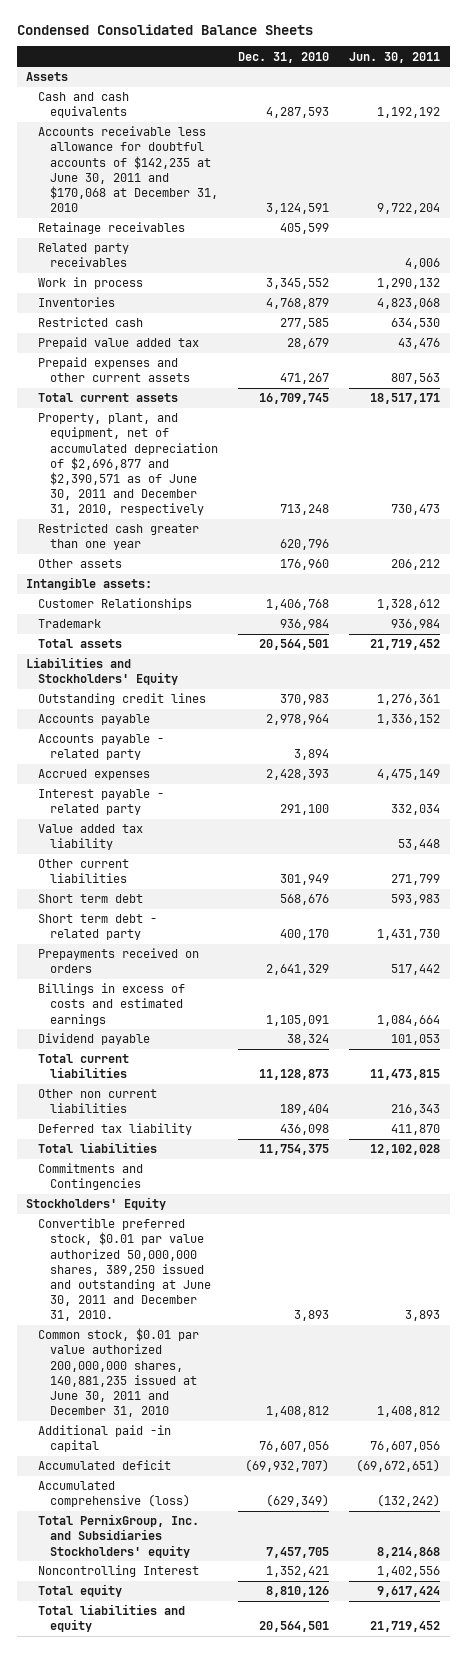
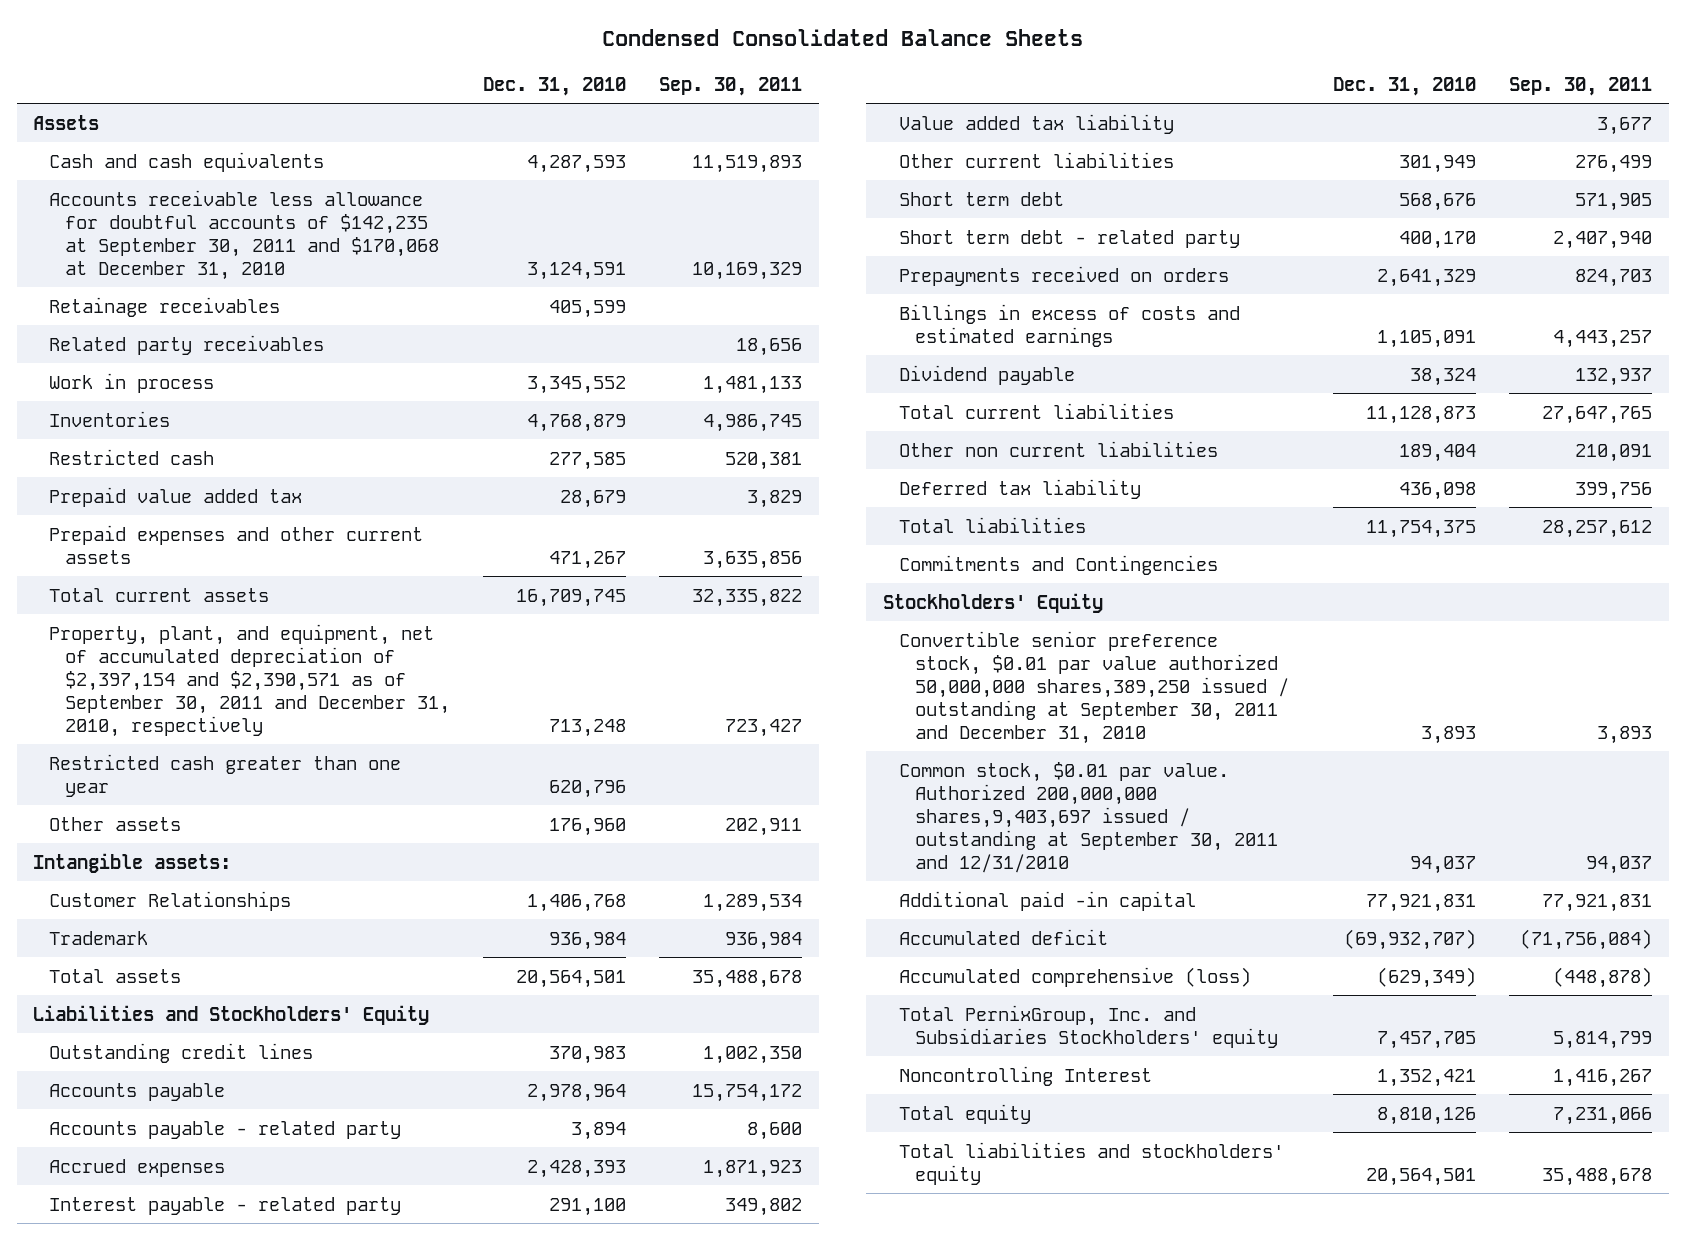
[348,51,440,63] Jun. 30, 2011 -> none
none -> [659,77,803,97] Sep. 30, 2011
[38,126,219,212] Accounts receivable less allowance for doubtful accounts of $142,235 at June 30, 2011 and $170,068 at December 31, 2010 -> [49,189,440,280] Accounts receivable less allowance for doubtful accounts of $142,235 at September 30, 2011 and $170,068 at December 31, 2010
[38,413,219,516] Property, plant, and equipment, net of accumulated depreciation of $2,696,877 and $2,390,571 as of June 30, 2011 and December 31, 2010, respectively -> [49,623,451,738] Property, plant, and equipment, net of accumulated depreciation of $2,397,154 and $2,390,571 as of September 30, 2011 and December 31, 2010, respectively
[38,1218,212,1322] Convertible preferred stock, $0.01 par value authorized 50,000,000 shares, 389,250 issued and outstanding at June 30, 2011 and December 31, 2010. -> [899,630,1290,745] Convertible senior preference stock, $0.01 par value authorized 50,000,000 shares,389,250 issued / outstanding at September 30, 2011 and December 31, 2010
[38,1328,200,1417] Common stock, $0.01 par value authorized 200,000,000 shares, 140,881,235 issued at June 30, 2011 and December 31, 2010 -> [899,761,1279,874] Common stock, $0.01 par value. Authorized 200,000,000 shares,9,403,697 issued / outstanding at September 30, 2011 and 12/31/2010
[266,1405,330,1417] 1,408,812 -> [1410,856,1477,875] 94,037
[259,1441,330,1453] 76,607,056 -> [1366,893,1477,912] 77,921,831
[38,1604,186,1633] Total liabilities and equity -> [899,1141,1285,1185] Total liabilities and stockholders' equity

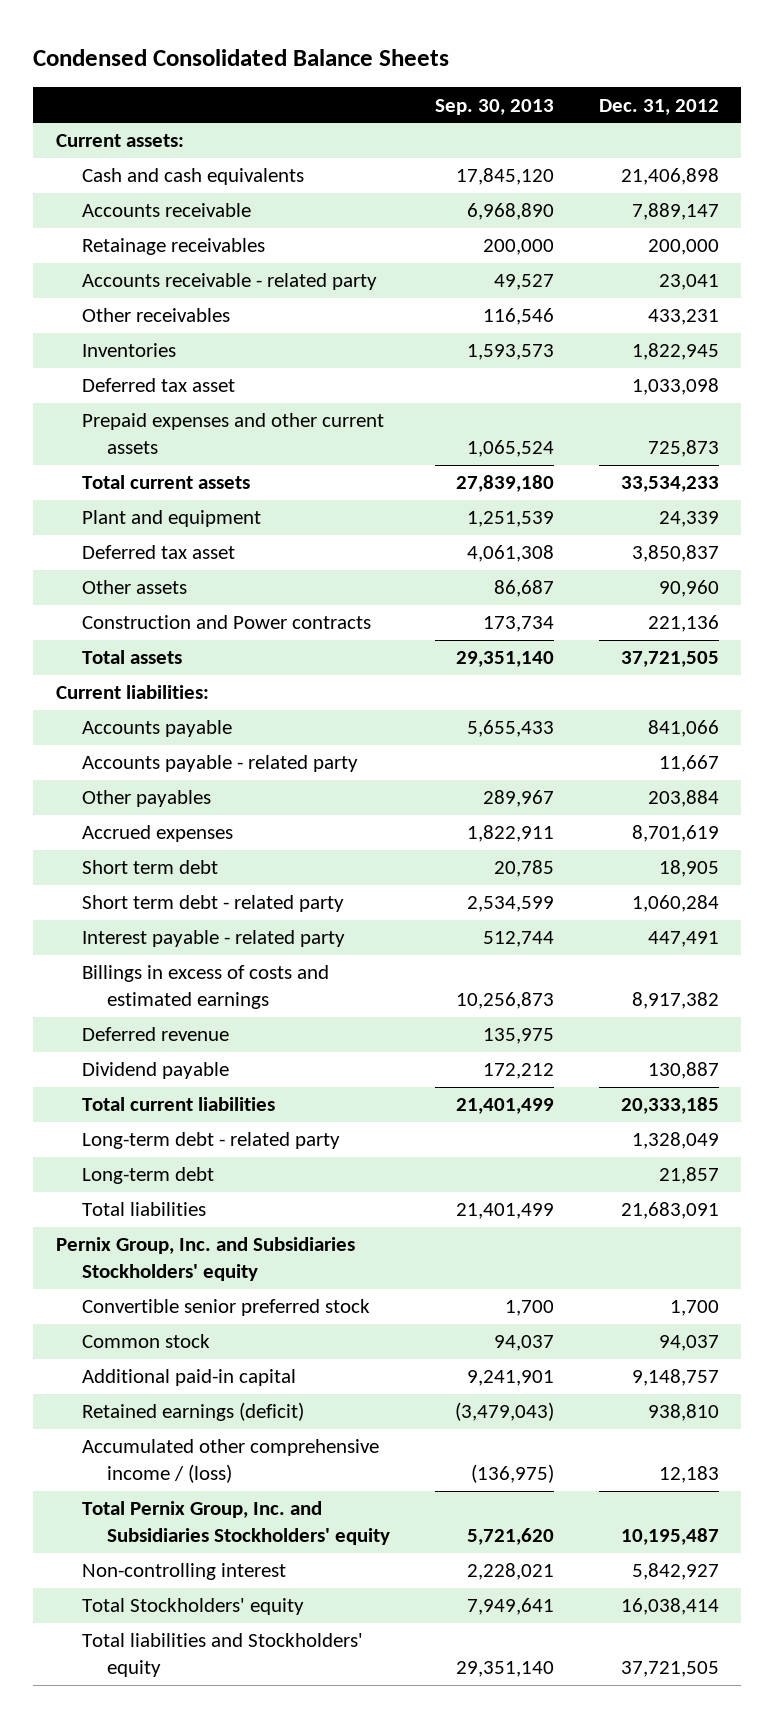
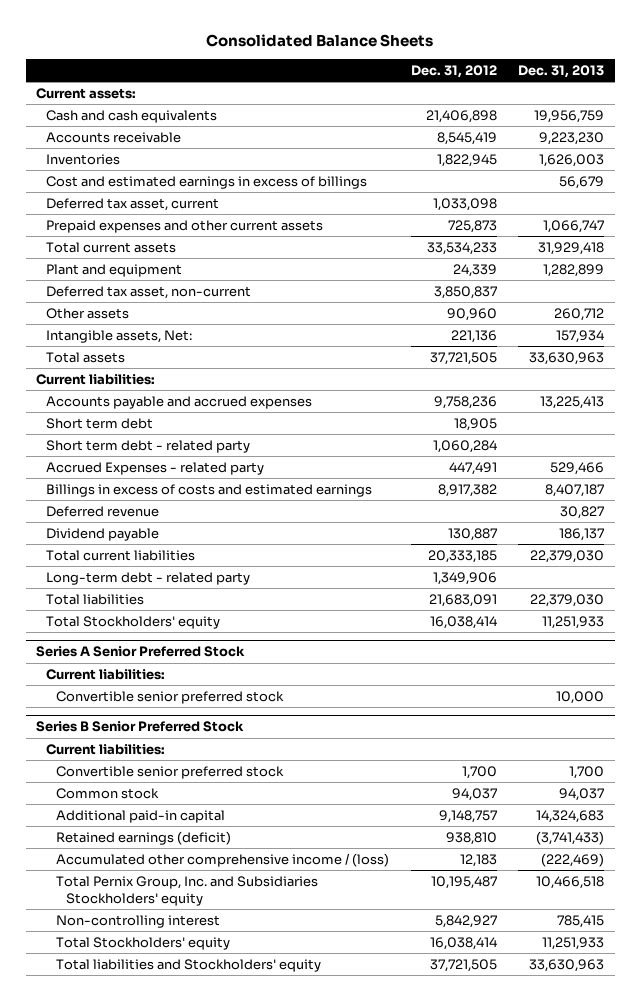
[33,49,450,67] Condensed Consolidated Balance Sheets -> [206,33,434,47] Consolidated Balance Sheets
[435,98,555,115] Sep. 30, 2013 -> none
none -> [517,64,604,78] Dec. 31, 2013
[81,238,265,256] Retainage receivables -> none
[81,273,377,291] Accounts receivable - related party -> none
[81,308,230,323] Other receivables -> none
[631,203,719,221] 7,889,147 -> [436,131,497,145] 8,545,419
none -> [46,175,368,189] Cost and estimated earnings in excess of billings
[81,378,235,393] Deferred tax asset -> [46,197,220,211] Deferred tax asset, current
[81,545,235,560] Deferred tax asset -> [46,285,252,299] Deferred tax asset, non-current
[81,615,371,630] Construction and Power contracts -> [46,329,193,343] Intangible assets, Net:
[81,720,232,738] Accounts payable -> none
[81,755,358,773] Accounts payable - related party -> none
[81,790,211,808] Other payables -> none
[81,825,233,843] Accrued expenses -> none
none -> [46,395,313,409] Accounts payable and accrued expenses
[81,930,345,948] Interest payable - related party -> [46,461,265,475] Accrued Expenses - related party
[81,1167,214,1185] Long-term debt -> none
[631,1132,719,1150] 1,328,049 -> [432,571,497,585] 1,349,906
[55,1237,355,1282] Pernix Group, Inc. and Subsidiaries Stockholders' equity -> none
none -> [46,615,221,629] Total Stockholders' equity
none -> [36,646,246,658] Series A Senior Preferred Stock
none -> [46,668,166,680] Current liabilities:
none -> [56,690,285,704] Convertible senior preferred stock
none -> [36,721,245,733] Series B Senior Preferred Stock
none -> [46,743,166,755] Current liabilities:

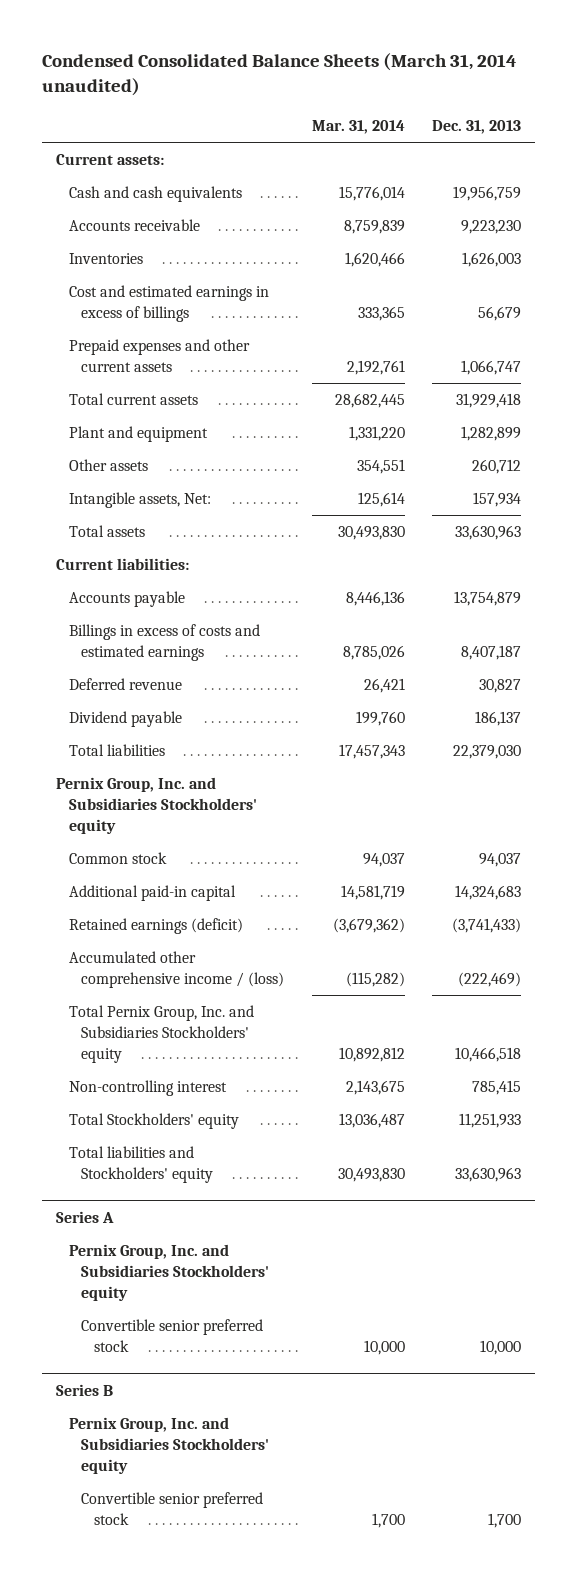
[206,33,434,47] Consolidated Balance Sheets -> [42,53,518,97] Condensed Consolidated Balance Sheets (March 31, 2014 unaudited)
[410,64,497,78] Dec. 31, 2012 -> none
none -> [311,119,405,134] Mar. 31, 2014
[46,197,220,211] Deferred tax asset, current -> none
[46,285,252,299] Deferred tax asset, non-current -> none
[46,395,313,409] Accounts payable and accrued expenses -> none
[46,417,154,429] Short term debt -> none
[46,439,251,453] Short term debt - related party -> none
[46,461,265,475] Accrued Expenses - related party -> none
none -> [68,591,185,608] Accounts payable
[46,549,196,561] Total current liabilities -> none
[46,571,251,585] Long-term debt - related party -> none
[46,615,221,629] Total Stockholders' equity -> none
[36,646,246,658] Series A Senior Preferred Stock -> none
[46,668,166,680] Current liabilities: -> none
[56,690,285,704] Convertible senior preferred stock -> none
[36,721,245,733] Series B Senior Preferred Stock -> none
[46,743,166,755] Current liabilities: -> none
[56,765,285,779] Convertible senior preferred stock -> none
none -> [55,777,257,835] Pernix Group, Inc. and Subsidiaries Stockholders' equity
none -> [55,1210,114,1223] Series A
none -> [68,1244,270,1302] Pernix Group, Inc. and Subsidiaries Stockholders' equity
none -> [81,1319,264,1353] Convertible senior preferred stock
none -> [55,1383,113,1396] Series B
none -> [68,1417,270,1475] Pernix Group, Inc. and Subsidiaries Stockholders' equity
none -> [81,1492,264,1526] Convertible senior preferred stock

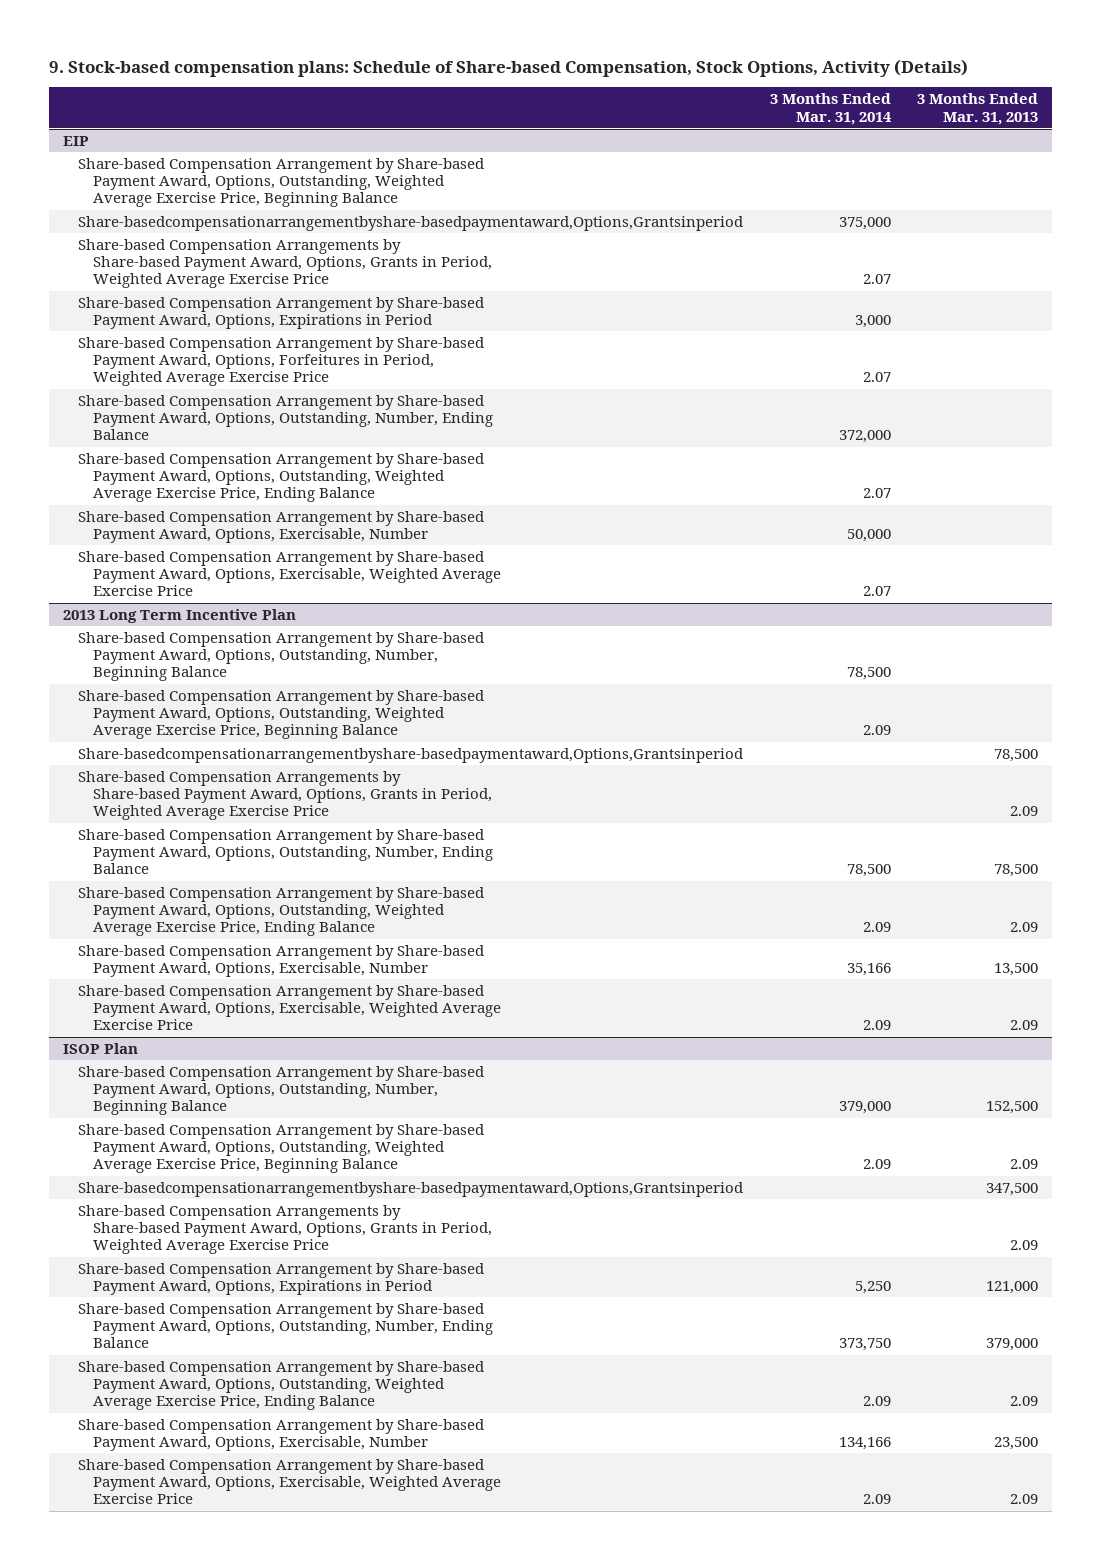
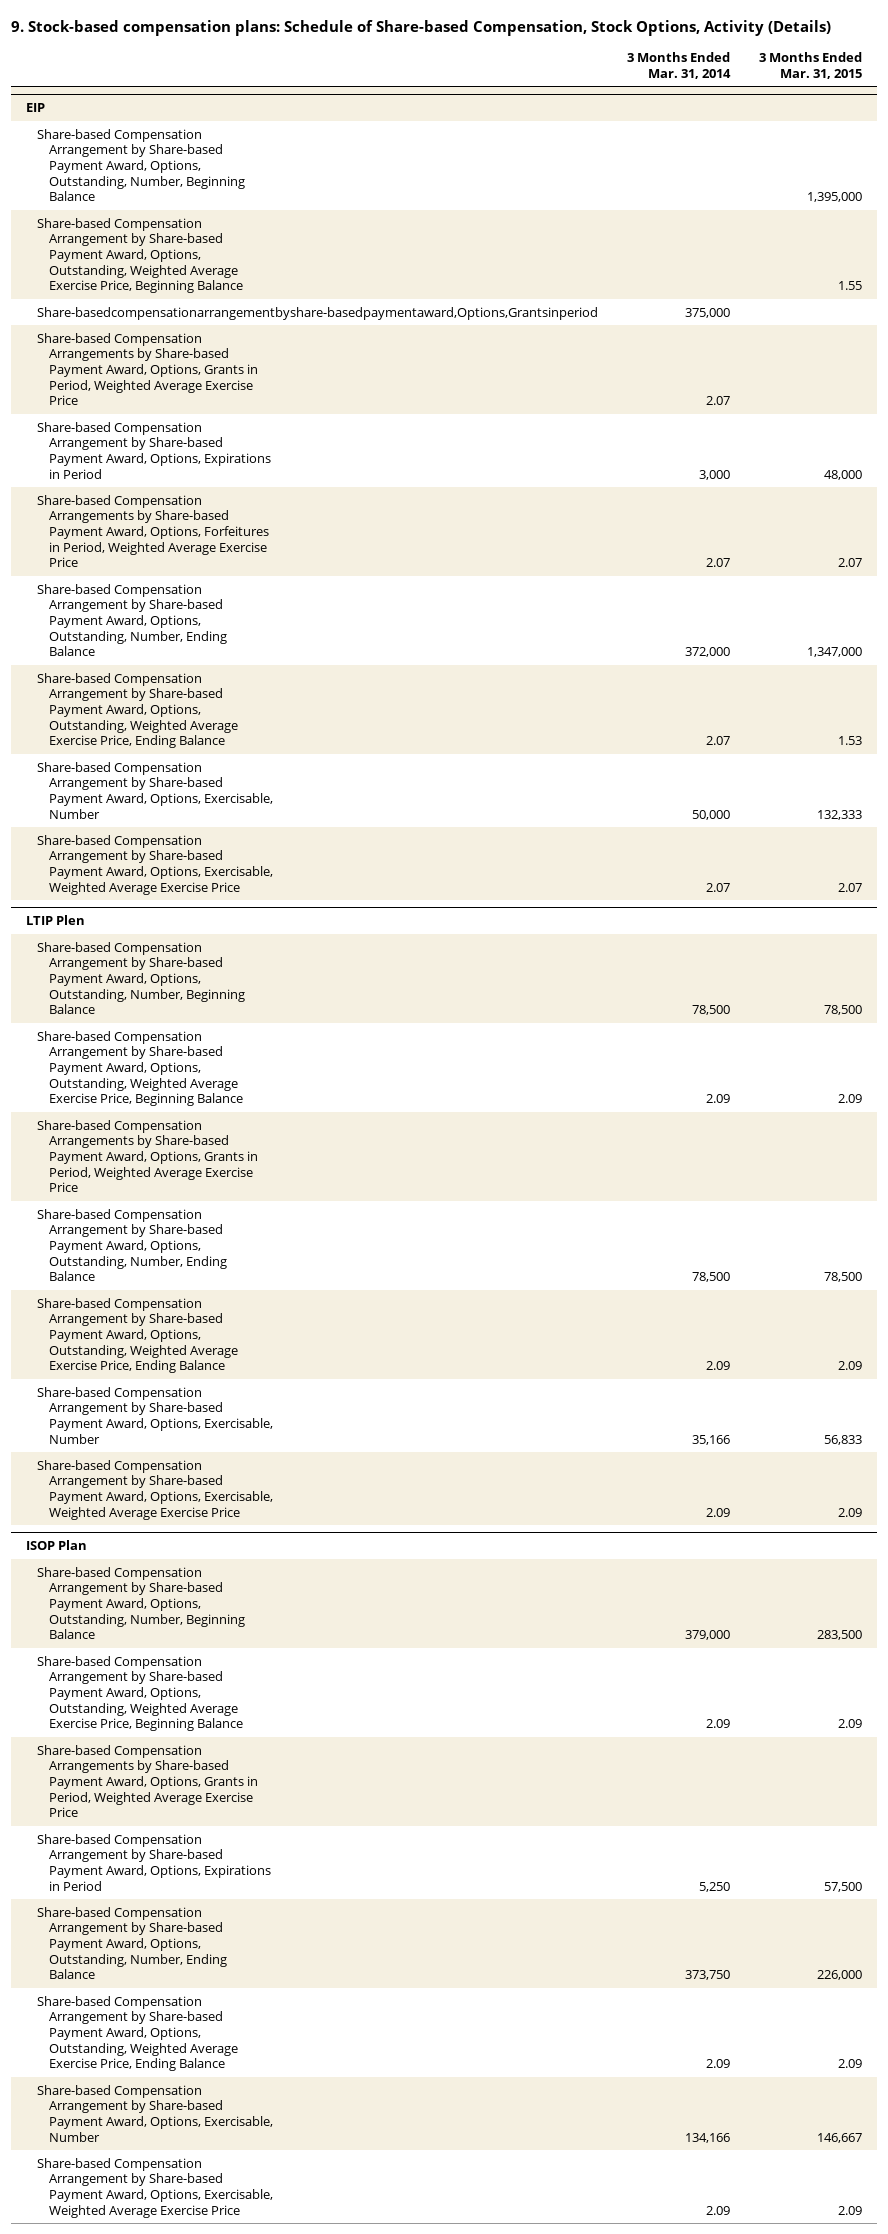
[917,93,1039,125] 3 Months Ended Mar. 31, 2013 -> none
none -> [759,52,863,79] 3 Months Ended Mar. 31, 2015
none -> [37,128,245,202] Share-based Compensation Arrangement by Share-based Payment Award, Options, Outstanding, Number, Beginning Balance
[77,336,484,387] Share-based Compensation Arrangement by Share-based Payment Award, Options, Forfeitures in Period, Weighted Average Exercise Price -> [37,494,269,568] Share-based Compensation Arrangements by Share-based Payment Award, Options, Forfeitures in Period, Weighted Average Exercise Price
[62,608,296,623] 2013 Long Term Incentive Plan -> none
none -> [25,915,85,926] LTIP Plen
[77,747,743,763] Share-basedcompensationarrangementbyshare-basedpaymentaward,Options,Grantsinperiod -> none
[77,1181,743,1197] Share-basedcompensationarrangementbyshare-basedpaymentaward,Options,Grantsinperiod -> none

